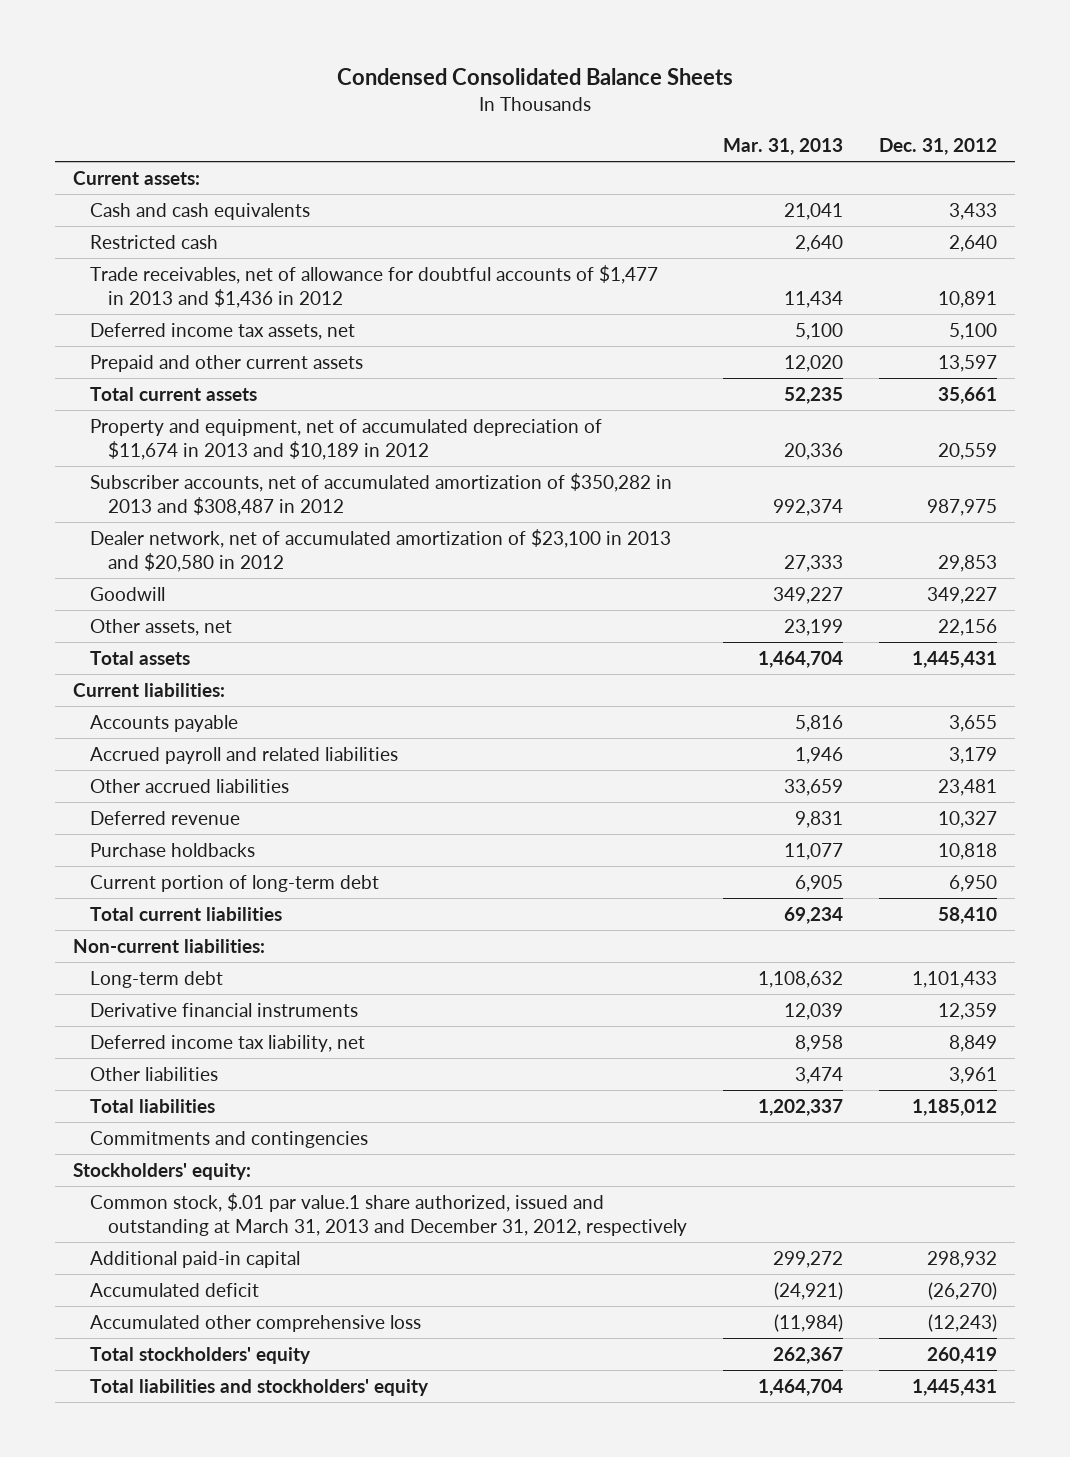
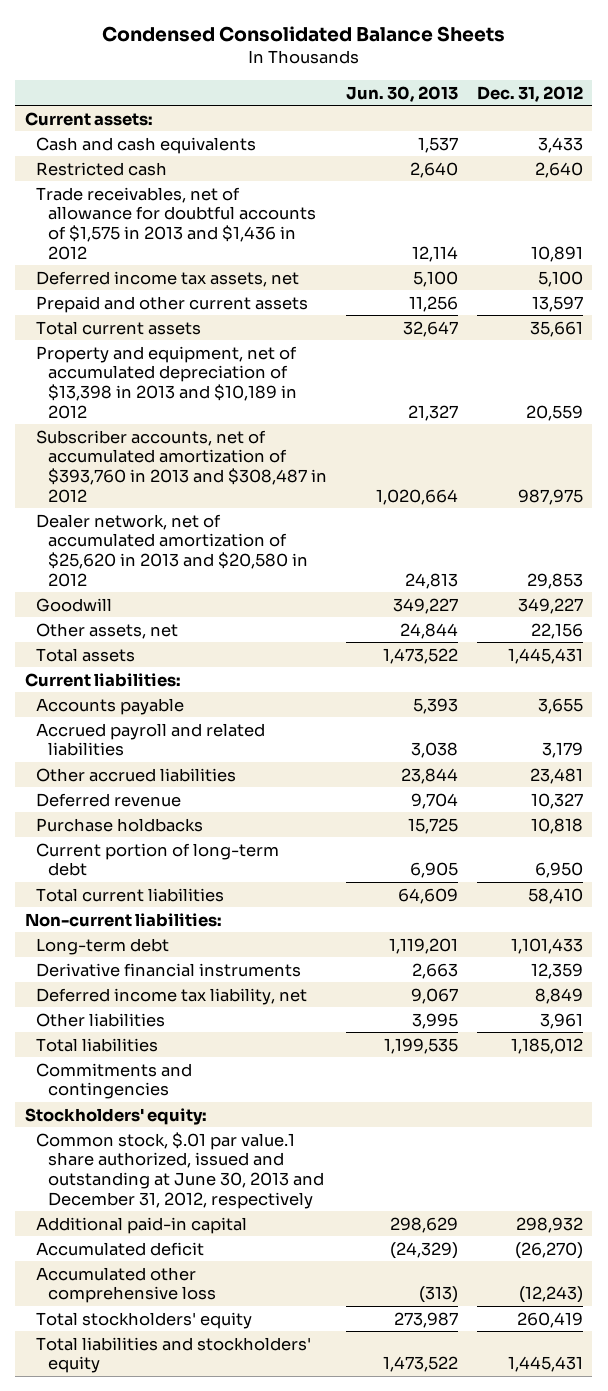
[722,138,843,156] Mar. 31, 2013 -> none
none -> [346,85,459,102] Jun. 30, 2013
[90,264,659,308] Trade receivables, net of allowance for doubtful accounts of $1,477 in 2013 and $1,436 in 2012 -> [36,186,317,260] Trade receivables, net of allowance for doubtful accounts of $1,575 in 2013 and $1,436 in 2012
[90,418,603,460] Property and equipment, net of accumulated depreciation of $11,674 in 2013 and $10,189 in 2012 -> [36,345,298,419] Property and equipment, net of accumulated depreciation of $13,398 in 2013 and $10,189 in 2012
[90,472,673,516] Subscriber accounts, net of accumulated amortization of $350,282 in 2013 and $308,487 in 2012 -> [36,429,328,503] Subscriber accounts, net of accumulated amortization of $393,760 in 2013 and $308,487 in 2012
[90,528,672,572] Dealer network, net of accumulated amortization of $23,100 in 2013 and $20,580 in 2012 -> [36,513,309,587] Dealer network, net of accumulated amortization of $25,620 in 2013 and $20,580 in 2012
[90,1192,687,1236] Common stock, $.01 par value.1 share authorized, issued and outstanding at March 31, 2013 and December 31, 2012, respectively -> [36,1131,325,1209] Common stock, $.01 par value.1 share authorized, issued and outstanding at June 30, 2013 and December 31, 2012, respectively

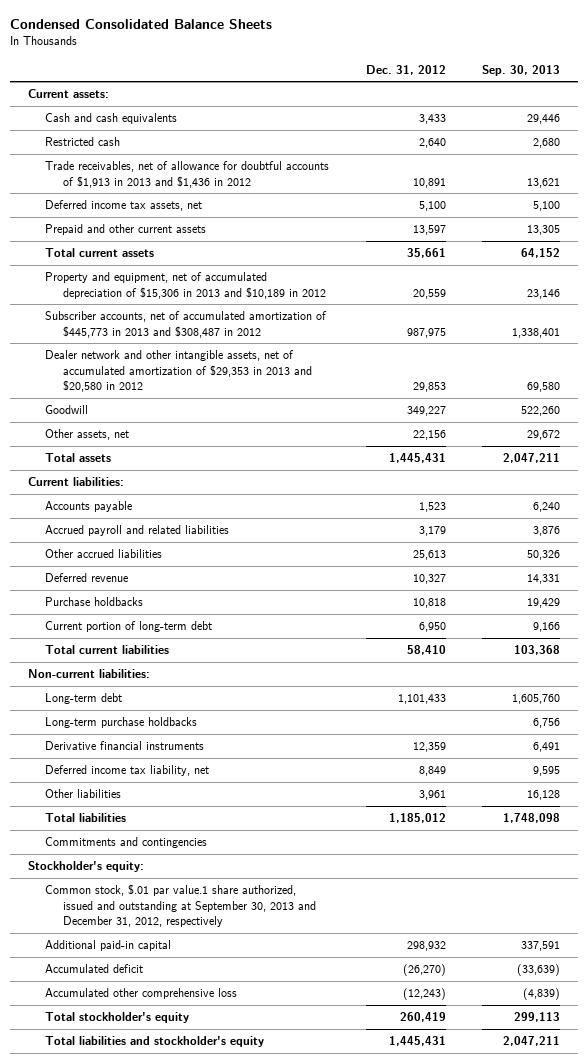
[346,85,459,102] Jun. 30, 2013 -> none
none -> [481,64,560,76] Sep. 30, 2013
[36,186,317,260] Trade receivables, net of allowance for doubtful accounts of $1,575 in 2013 and $1,436 in 2012 -> [45,161,330,188] Trade receivables, net of allowance for doubtful accounts of $1,913 in 2013 and $1,436 in 2012
[36,345,298,419] Property and equipment, net of accumulated depreciation of $13,398 in 2013 and $10,189 in 2012 -> [45,272,326,299] Property and equipment, net of accumulated depreciation of $15,306 in 2013 and $10,189 in 2012
[36,429,328,503] Subscriber accounts, net of accumulated amortization of $393,760 in 2013 and $308,487 in 2012 -> [45,311,328,338] Subscriber accounts, net of accumulated amortization of $445,773 in 2013 and $308,487 in 2012
[36,513,309,587] Dealer network, net of accumulated amortization of $25,620 in 2013 and $20,580 in 2012 -> [45,350,312,393] Dealer network and other intangible assets, net of accumulated amortization of $29,353 in 2013 and $20,580 in 2012
[538,697,584,714] 3,655 -> [418,502,446,513] 1,523
[530,767,584,784] 23,481 -> [412,550,446,561] 25,613
none -> [45,717,198,729] Long-term purchase holdbacks
[24,1107,207,1125] Stockholders' equity: -> [28,861,145,873] Stockholder's equity:
[36,1131,325,1209] Common stock, $.01 par value.1 share authorized, issued and outstanding at June 30, 2013 and December 31, 2012, respectively -> [45,884,316,928] Common stock, $.01 par value.1 share authorized, issued and outstanding at September 30, 2013 and December 31, 2012, respectively
[36,1311,253,1329] Total stockholders' equity -> [45,1012,190,1024] Total stockholder's equity
[36,1336,312,1374] Total liabilities and stockholders' equity -> [45,1036,265,1048] Total liabilities and stockholder's equity

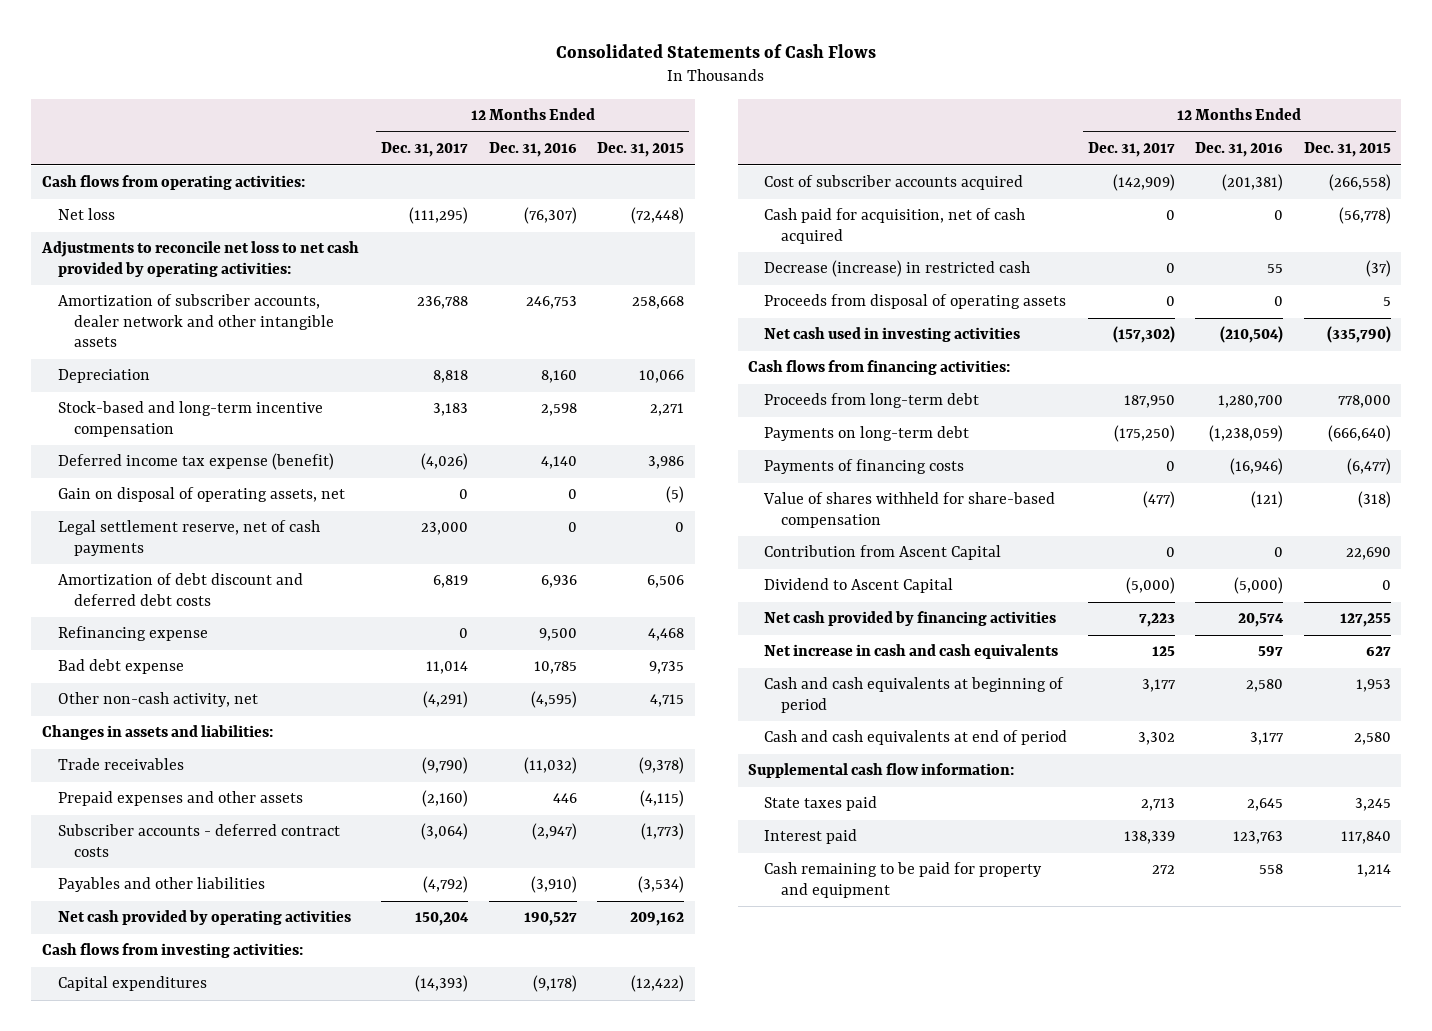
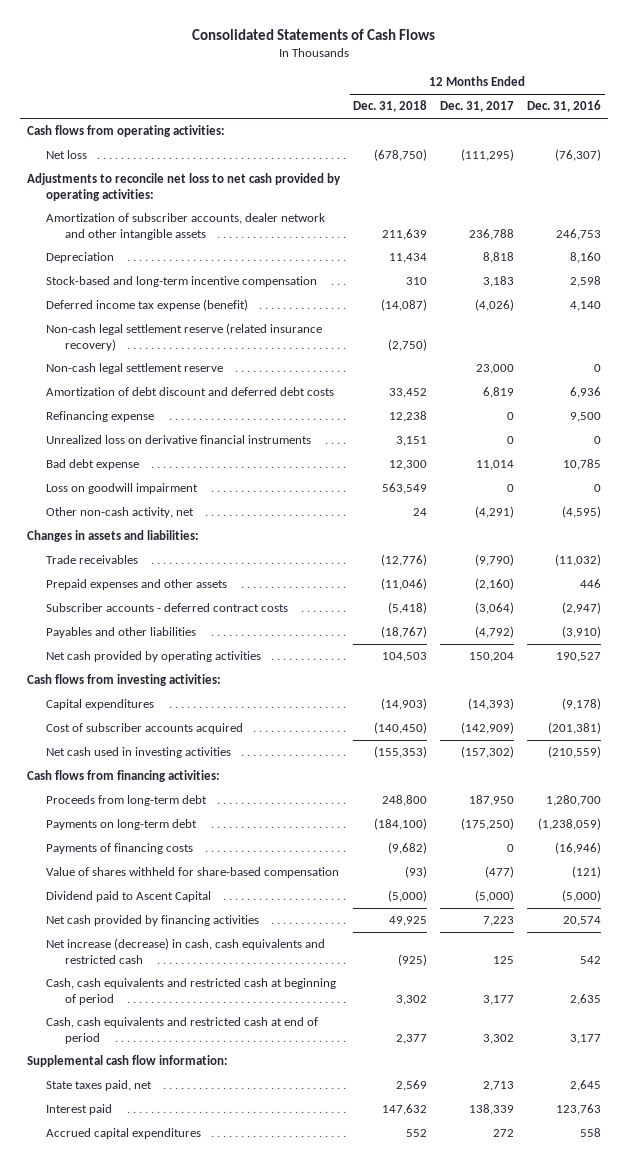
[597,142,685,158] Dec. 31, 2015 -> none
none -> [352,100,427,113] Dec. 31, 2018
[57,487,345,503] Gain on disposal of operating assets, net -> none
none -> [45,323,322,351] Non-cash legal settlement reserve (related insurance recovery)
[57,520,320,556] Legal settlement reserve, net of cash payments -> [45,363,223,375] Non-cash legal settlement reserve
none -> [45,435,311,445] Unrealized loss on derivative financial instruments
none -> [45,483,198,495] Loss on goodwill impairment
[764,208,1026,244] Cash paid for acquisition, net of cash acquired -> none
[764,260,1031,278] Decrease (increase) in restricted cash -> none
[764,294,1067,310] Proceeds from disposal of operating assets -> none
[1220,326,1284,344] (210,504) -> [548,746,602,759] (210,559)
[764,545,1002,561] Contribution from Ascent Capital -> none
[764,578,954,594] Dividend to Ascent Capital -> [45,891,211,903] Dividend paid to Ascent Capital
[764,644,1059,660] Net increase in cash and cash equivalents -> [45,938,325,964] Net increase (decrease) in cash, cash equivalents and restricted cash
[1258,646,1284,657] 597 -> [580,955,602,964] 542
[764,677,1065,713] Cash and cash equivalents at beginning of period -> [45,978,336,1005] Cash, cash equivalents and restricted cash at beginning of period
[1246,679,1284,693] 2,580 -> [570,993,602,1005] 2,635
[764,730,1068,746] Cash and cash equivalents at end of period -> [45,1017,318,1044] Cash, cash equivalents and restricted cash at end of period
[764,796,878,812] State taxes paid -> [45,1080,152,1092] State taxes paid, net
[764,862,1043,898] Cash remaining to be paid for property and equipment -> [45,1128,201,1140] Accrued capital expenditures

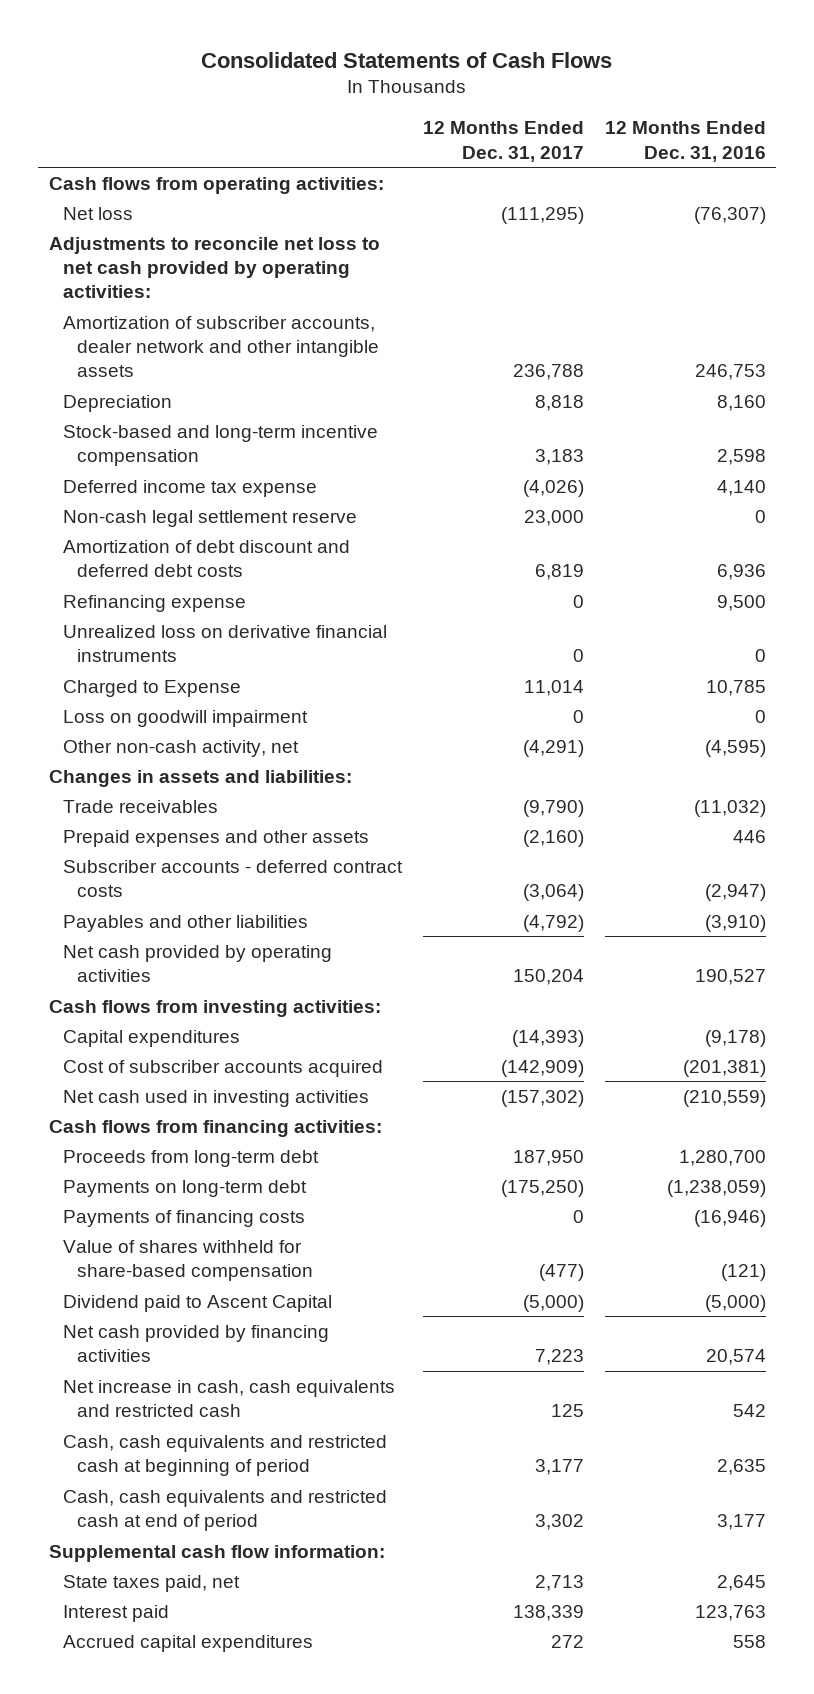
[352,100,427,113] Dec. 31, 2018 -> none
[45,323,322,351] Non-cash legal settlement reserve (related insurance recovery) -> none
[45,299,248,312] Deferred income tax expense (benefit) -> [62,479,317,497] Deferred income tax expense
[45,459,139,471] Bad debt expense -> [62,679,241,697] Charged to Expense
[45,938,325,964] Net increase (decrease) in cash, cash equivalents and restricted cash -> [62,1379,395,1418] Net increase in cash, cash equivalents and restricted cash

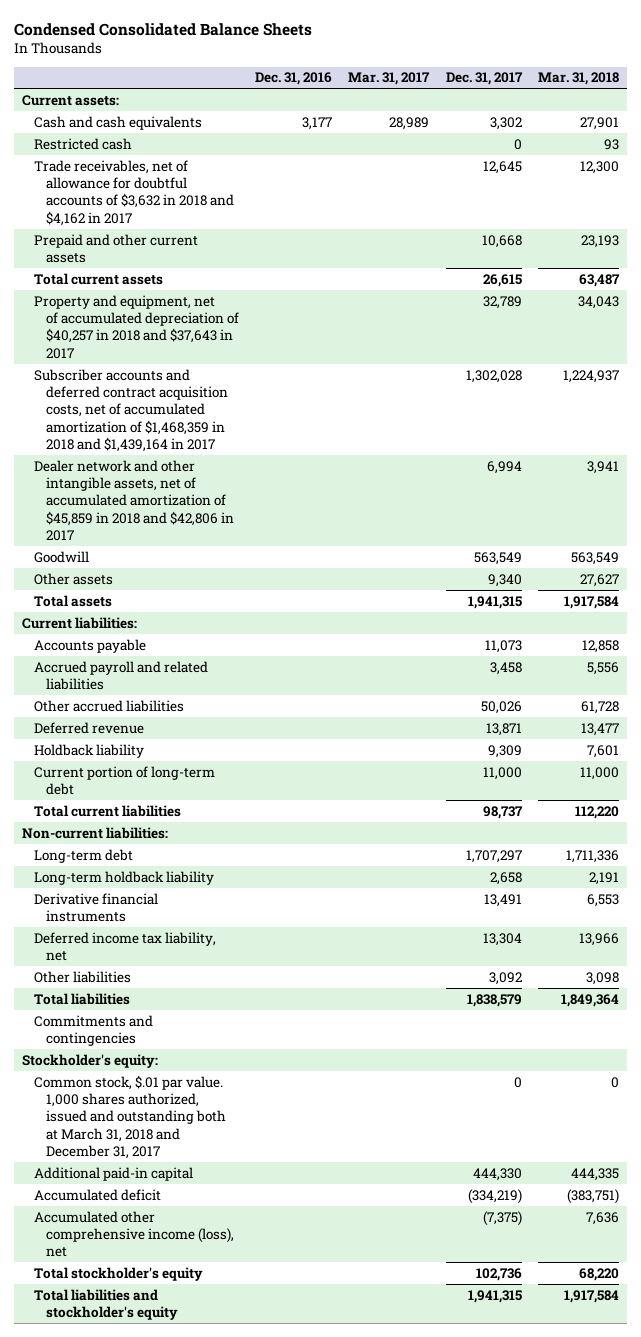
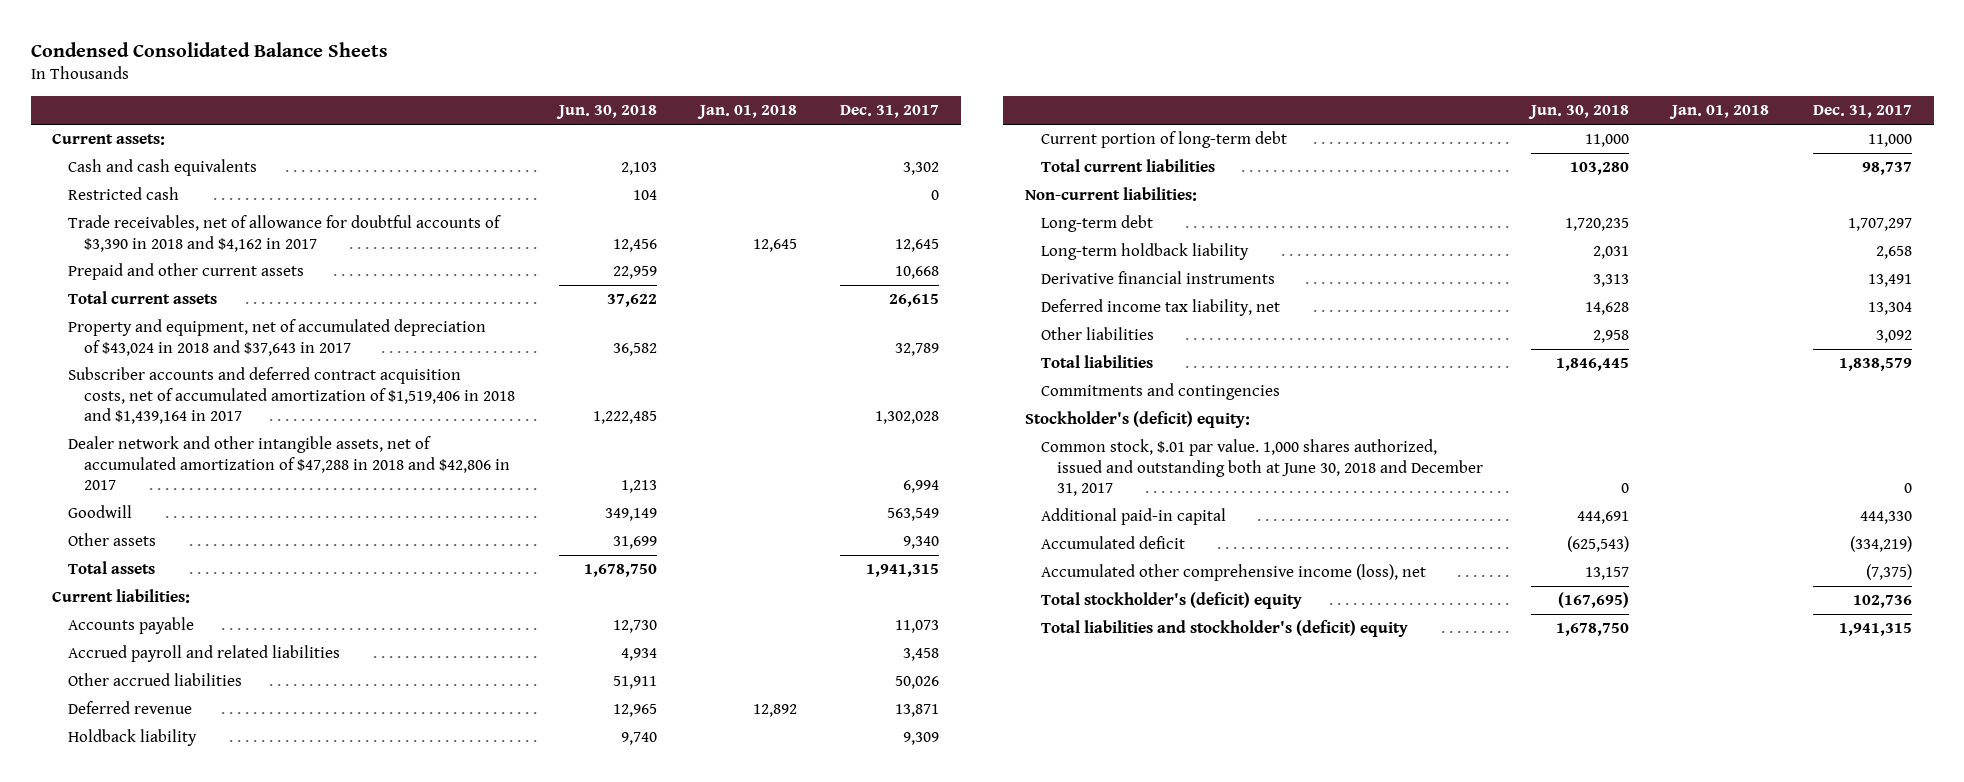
[255,72,333,86] Dec. 31, 2016 -> none
[348,72,431,86] Mar. 31, 2017 -> none
[538,72,620,86] Mar. 31, 2018 -> none
none -> [555,105,657,120] Jun. 30, 2018
none -> [696,105,797,120] Jan. 01, 2018
[34,159,234,226] Trade receivables, net of allowance for doubtful accounts of $3,632 in 2018 and $4,162 in 2017 -> [68,215,502,252] Trade receivables, net of allowance for doubtful accounts of $3,390 in 2018 and $4,162 in 2017
[34,294,239,359] Property and equipment, net of accumulated depreciation of $40,257 in 2018 and $37,643 in 2017 -> [68,319,487,356] Property and equipment, net of accumulated depreciation of $43,024 in 2018 and $37,643 in 2017
[34,368,228,453] Subscriber accounts and deferred contract acquisition costs, net of accumulated amortization of $1,468,359 in 2018 and $1,439,164 in 2017 -> [68,367,516,425] Subscriber accounts and deferred contract acquisition costs, net of accumulated amortization of $1,519,406 in 2018 and $1,439,164 in 2017
[34,459,234,542] Dealer network and other intangible assets, net of accumulated amortization of $45,859 in 2018 and $42,806 in 2017 -> [68,436,511,491] Dealer network and other intangible assets, net of accumulated amortization of $47,288 in 2018 and $42,806 in 2017
[22,1053,159,1068] Stockholder's equity: -> [1024,411,1250,429] Stockholder's (deficit) equity:
[34,1074,226,1160] Common stock, $.01 par value. 1,000 shares authorized, issued and outstanding both at March 31, 2018 and December 31, 2017 -> [1040,439,1483,497] Common stock, $.01 par value. 1,000 shares authorized, issued and outstanding both at June 30, 2018 and December 31, 2017
[34,1266,204,1281] Total stockholder's equity -> [1040,592,1302,610] Total stockholder's (deficit) equity
[34,1288,178,1320] Total liabilities and stockholder's equity -> [1040,620,1408,638] Total liabilities and stockholder's (deficit) equity

